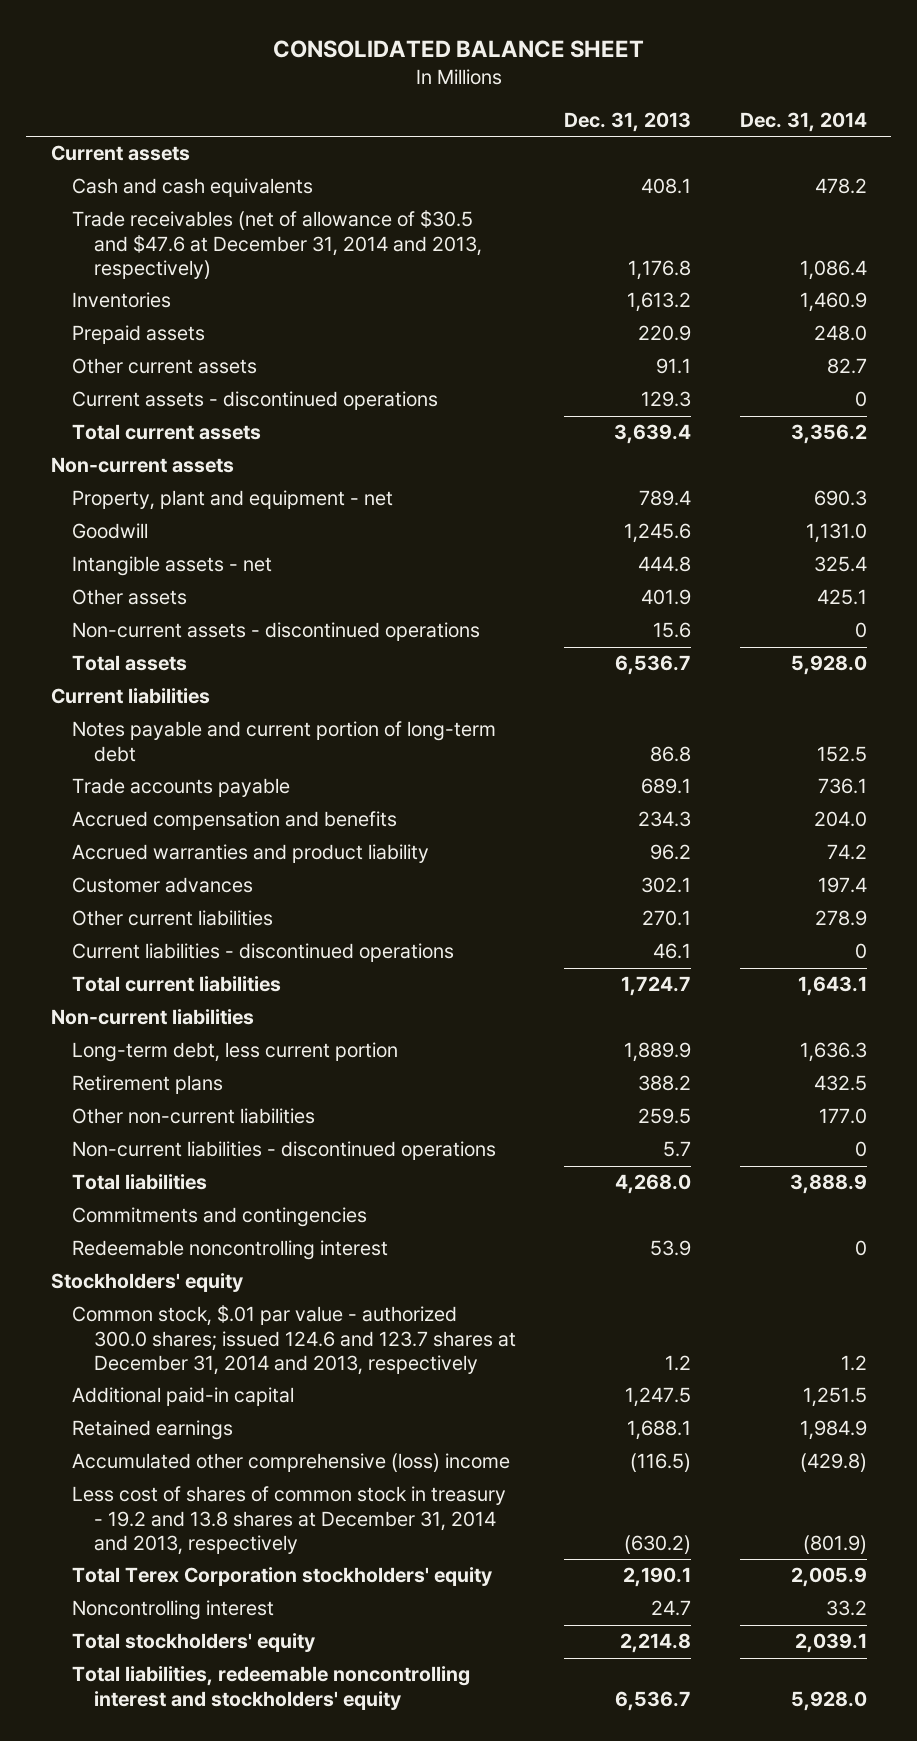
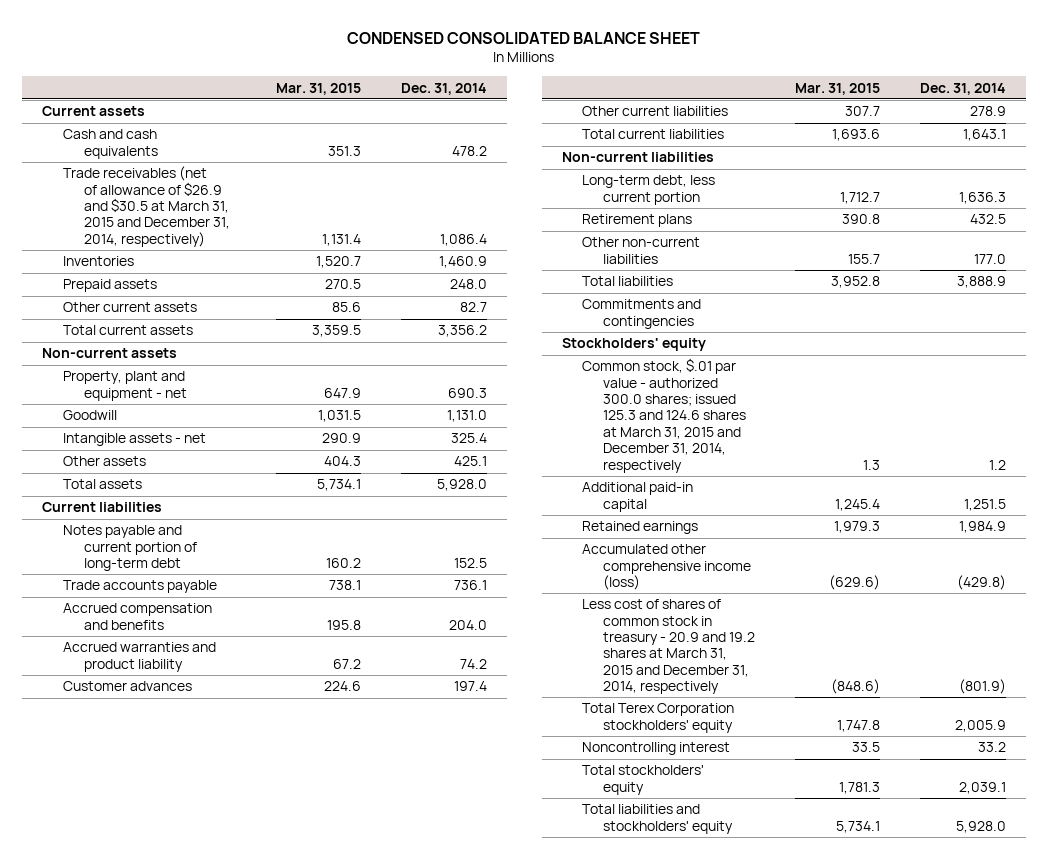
[272,40,644,59] CONSOLIDATED BALANCE SHEET -> [347,31,701,44] CONDENSED CONSOLIDATED BALANCE SHEET
[564,111,692,132] Dec. 31, 2013 -> none
none -> [276,82,362,95] Mar. 31, 2015
[72,210,482,279] Trade receivables (net of allowance of $30.5 and $47.6 at December 31, 2014 and 2013, respectively) -> [63,166,231,247] Trade receivables (net of allowance of $26.9 and $30.5 at March 31, 2015 and December 31, 2014, respectively)
[72,391,439,411] Current assets - discontinued operations -> none
[72,622,481,642] Non-current assets - discontinued operations -> none
[72,943,455,963] Current liabilities - discontinued operations -> none
[72,1141,497,1161] Non-current liabilities - discontinued operations -> none
[72,1240,389,1261] Redeemable noncontrolling interest -> none
[72,1305,516,1375] Common stock, $.01 par value - authorized 300.0 shares; issued 124.6 and 123.7 shares at December 31, 2014 and 2013, respectively -> [582,358,747,473] Common stock, $.01 par value - authorized 300.0 shares; issued 125.3 and 124.6 shares at March 31, 2015 and December 31, 2014, respectively
[72,1453,511,1473] Accumulated other comprehensive (loss) income -> [582,544,752,591] Accumulated other comprehensive income (loss)
[72,1486,507,1555] Less cost of shares of common stock in treasury - 19.2 and 13.8 shares at December 31, 2014 and 2013, respectively -> [582,599,756,695] Less cost of shares of common stock in treasury - 20.9 and 19.2 shares at March 31, 2015 and December 31, 2014, respectively
[72,1666,471,1710] Total liabilities, redeemable noncontrolling interest and stockholders' equity -> [582,804,734,834] Total liabilities and stockholders' equity

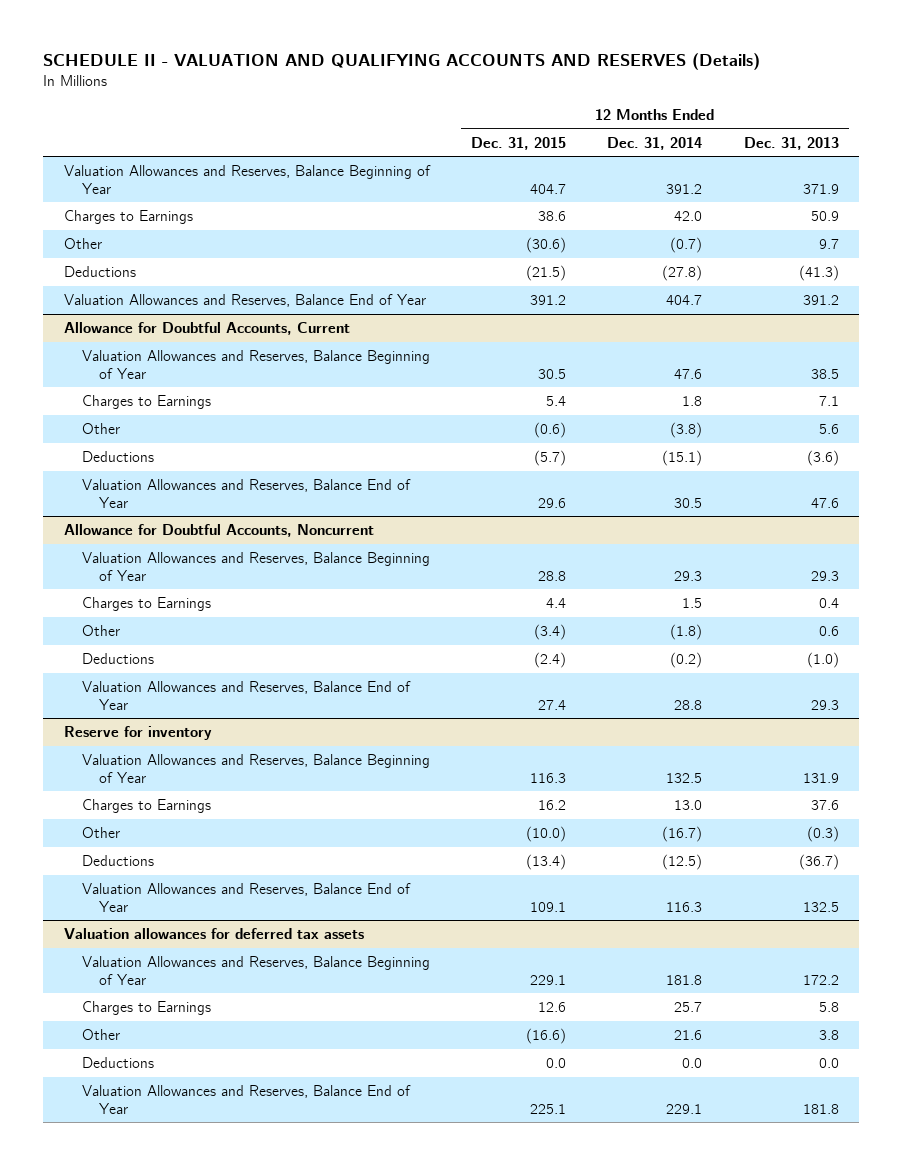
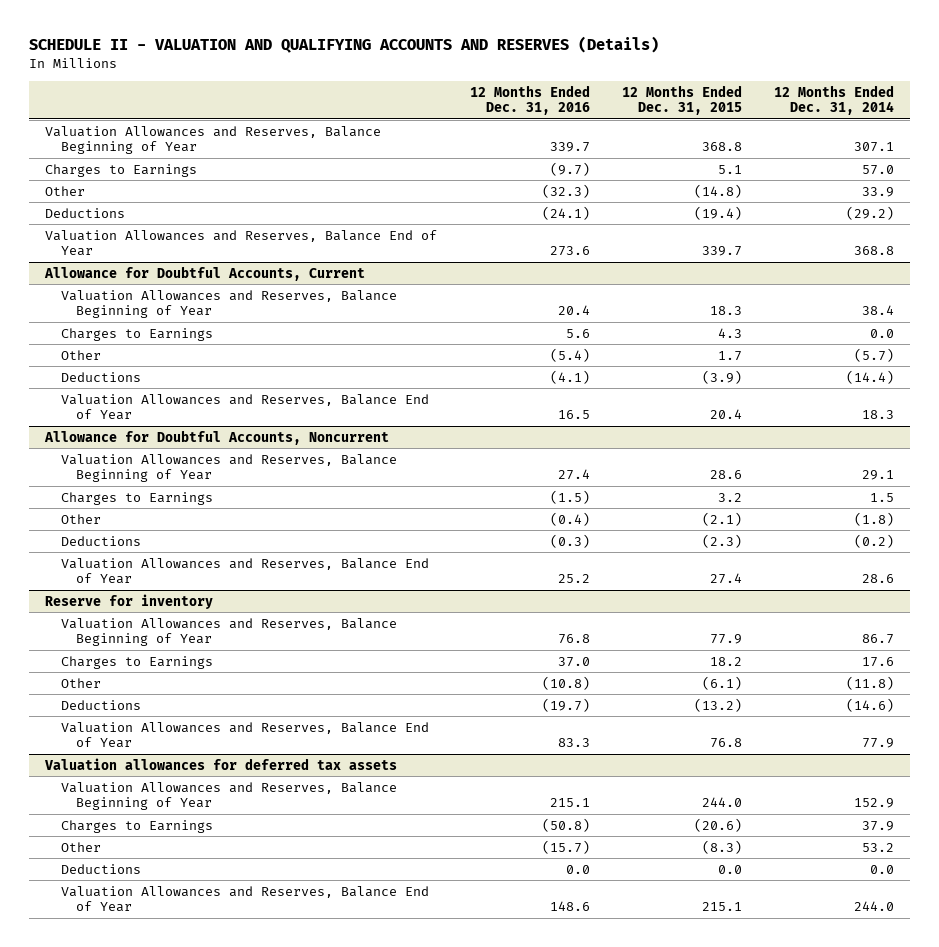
[743,136,839,150] Dec. 31, 2013 -> none
none -> [469,84,590,116] 12 Months Ended Dec. 31, 2016
[529,183,566,194] 404.7 -> [701,142,742,152] 368.8
[666,183,703,194] 391.2 -> [853,142,894,153] 307.1
[537,210,566,221] 38.6 -> [717,164,742,174] 5.1
[674,210,703,221] 42.0 -> [861,164,894,175] 57.0
[525,236,566,253] (30.6) -> [693,183,742,198] (14.8)
[670,236,703,253] (0.7) -> [861,186,894,197] 33.9
[525,264,566,281] (21.5) -> [693,205,742,220] (19.4)
[662,264,703,281] (27.8) -> [845,205,894,220] (29.2)
[529,294,566,305] 391.2 -> [701,246,742,257] 339.7
[666,294,703,305] 404.7 -> [853,246,894,256] 368.8
[537,368,566,379] 30.5 -> [709,306,742,316] 18.3
[674,368,703,379] 47.6 -> [861,305,894,316] 38.4
[545,395,566,406] 5.4 -> [717,327,742,338] 4.3
[682,395,703,406] 1.8 -> [869,328,894,338] 0.0
[533,421,566,438] (0.6) -> [717,350,742,361] 1.7
[670,421,703,438] (3.8) -> [853,347,894,362] (5.7)
[533,449,566,466] (5.7) -> [701,369,742,384] (3.9)
[662,449,703,466] (15.1) -> [845,369,894,384] (14.4)
[537,497,566,508] 29.6 -> [709,409,742,420] 20.4
[674,497,703,508] 30.5 -> [861,410,894,420] 18.3
[537,570,566,581] 28.8 -> [709,470,742,480] 28.6
[674,570,703,581] 29.3 -> [861,470,894,481] 29.1
[545,597,566,608] 4.4 -> [717,492,742,502] 3.2
[533,623,566,640] (3.4) -> [701,511,742,526] (2.1)
[533,651,566,668] (2.4) -> [701,533,742,548] (2.3)
[674,699,703,710] 28.8 -> [861,574,894,584] 28.6
[529,772,566,783] 116.3 -> [709,634,742,645] 77.9
[666,772,703,783] 132.5 -> [861,634,894,645] 86.7
[537,799,566,810] 16.2 -> [709,656,742,666] 18.2
[674,799,703,810] 13.0 -> [861,656,894,667] 17.6
[525,825,566,842] (10.0) -> [701,675,742,690] (6.1)
[662,825,703,842] (16.7) -> [845,675,894,690] (11.8)
[525,853,566,870] (13.4) -> [693,697,742,712] (13.2)
[662,853,703,870] (12.5) -> [845,697,894,712] (14.6)
[529,901,566,912] 109.1 -> [709,738,742,749] 76.8
[666,901,703,912] 116.3 -> [861,738,894,749] 77.9
[529,974,566,985] 229.1 -> [701,797,742,808] 244.0
[666,974,703,985] 181.8 -> [853,798,894,809] 152.9
[537,1001,566,1012] 12.6 -> [693,817,742,832] (20.6)
[674,1001,703,1012] 25.7 -> [861,820,894,831] 37.9
[525,1027,566,1044] (16.6) -> [701,839,742,854] (8.3)
[674,1029,703,1040] 21.6 -> [861,842,894,852] 53.2
[529,1103,566,1114] 225.1 -> [701,902,742,912] 215.1
[666,1103,703,1114] 229.1 -> [853,901,894,912] 244.0

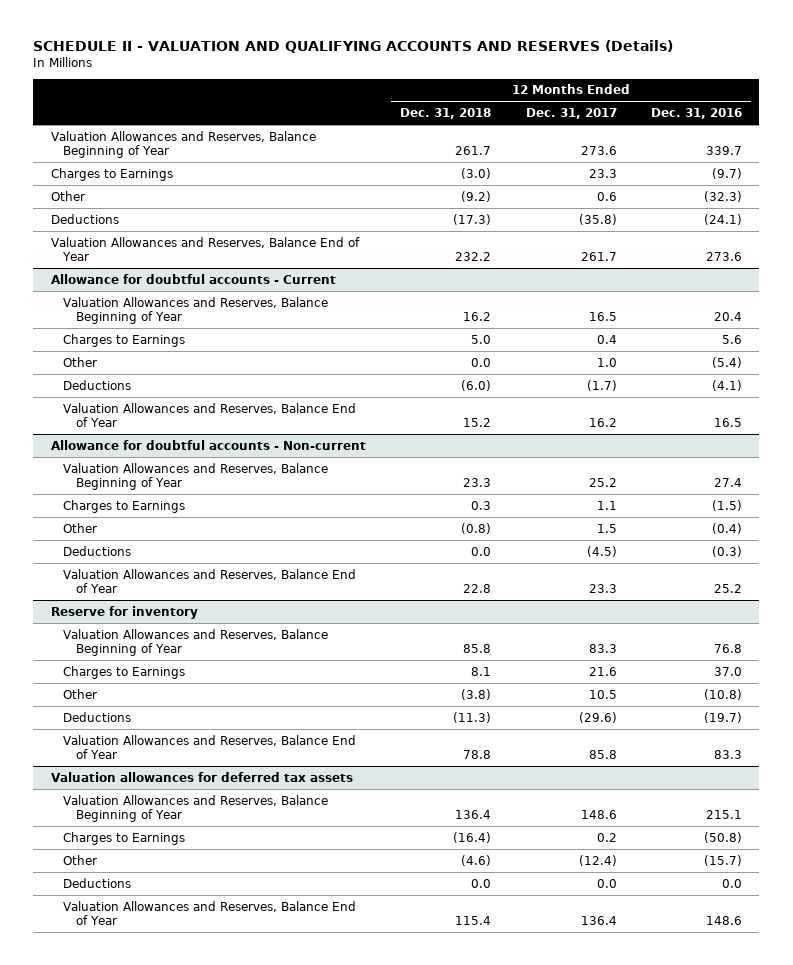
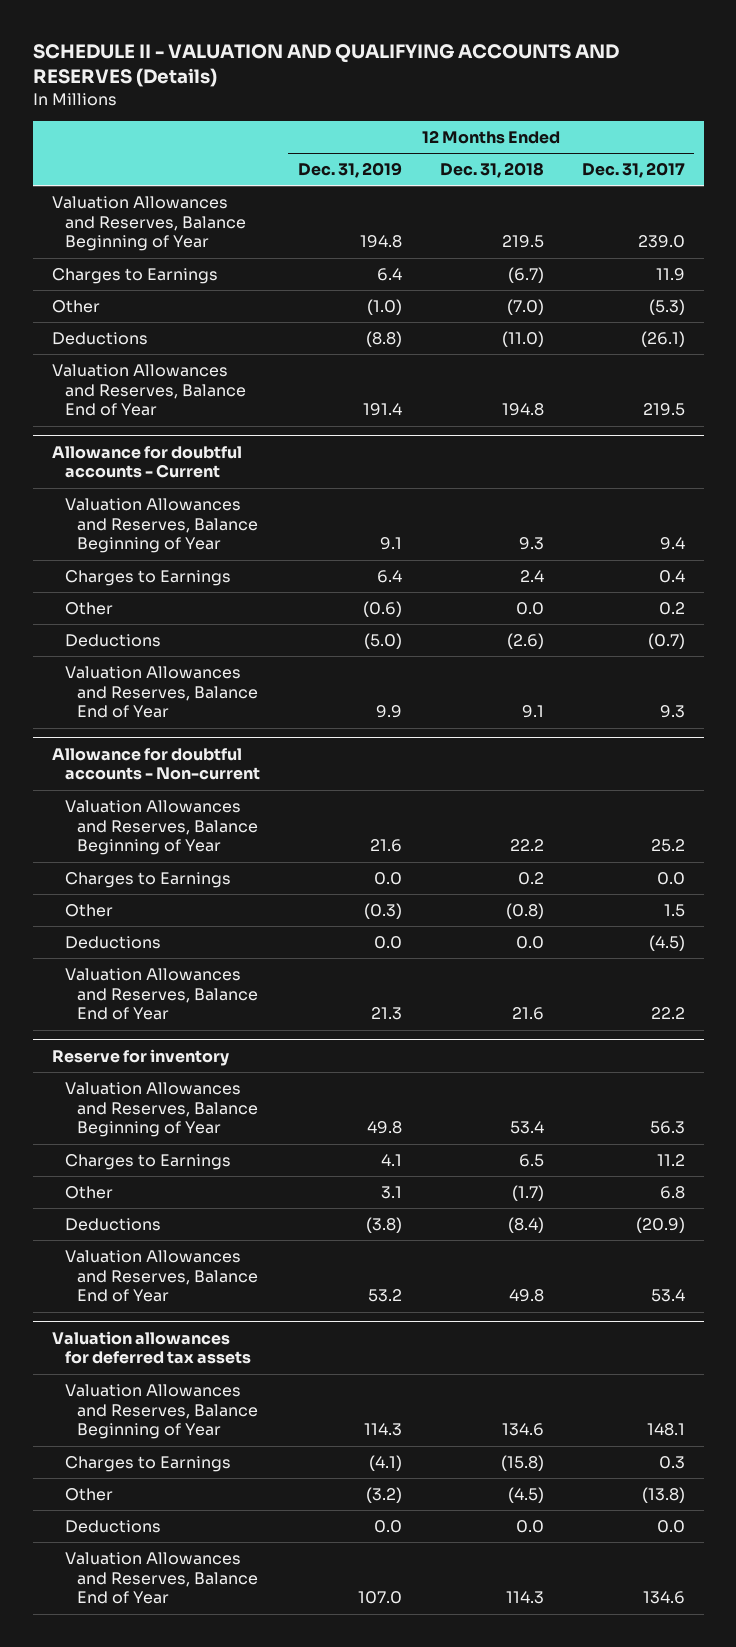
[651,108,743,120] Dec. 31, 2016 -> none
none -> [297,162,402,179] Dec. 31, 2019
[455,145,492,155] 261.7 -> [501,235,544,249] 219.5
[580,145,617,155] 273.6 -> [637,235,685,249] 239.0
[461,167,492,179] (3.0) -> [507,267,544,284] (6.7)
[588,168,617,178] 23.3 -> [655,268,685,282] 11.9
[461,190,492,202] (9.2) -> [506,299,544,316] (7.0)
[596,191,617,201] 0.6 -> [648,299,685,316] (5.3)
[453,213,492,225] (17.3) -> [501,331,544,348] (11.0)
[578,213,617,225] (35.8) -> [640,331,685,348] (26.1)
[455,251,492,261] 232.2 -> [501,403,544,417] 194.8
[580,251,617,261] 261.7 -> [642,403,685,417] 219.5
[463,311,492,321] 16.2 -> [518,537,544,551] 9.3
[588,311,617,321] 16.5 -> [659,537,685,551] 9.4
[471,334,492,344] 5.0 -> [519,570,544,583] 2.4
[596,357,617,367] 1.0 -> [658,602,685,616] 0.2
[461,379,492,391] (6.0) -> [506,633,544,650] (2.6)
[586,379,617,391] (1.7) -> [647,633,685,650] (0.7)
[463,417,492,427] 15.2 -> [521,705,544,719] 9.1
[588,417,617,427] 16.2 -> [659,705,685,719] 9.3
[463,477,492,487] 23.3 -> [509,839,544,852] 22.2
[471,500,492,510] 0.3 -> [517,872,544,886] 0.2
[596,500,617,510] 1.1 -> [656,872,685,886] 0.0
[463,583,492,593] 22.8 -> [511,1007,544,1021] 21.6
[588,583,617,593] 23.3 -> [650,1007,685,1020] 22.2
[463,643,492,653] 85.8 -> [509,1121,544,1135] 53.4
[588,643,617,653] 83.3 -> [649,1121,685,1135] 56.3
[471,666,492,676] 8.1 -> [518,1154,544,1168] 6.5
[588,666,617,676] 21.6 -> [656,1154,685,1167] 11.2
[461,688,492,700] (3.8) -> [511,1185,544,1202] (1.7)
[588,689,617,699] 10.5 -> [659,1186,685,1200] 6.8
[453,711,492,723] (11.3) -> [507,1217,544,1234] (8.4)
[578,711,617,723] (29.6) -> [635,1217,685,1234] (20.9)
[463,749,492,759] 78.8 -> [508,1289,544,1303] 49.8
[588,749,617,759] 85.8 -> [650,1289,685,1303] 53.4
[455,809,492,819] 136.4 -> [501,1423,544,1437] 134.6
[580,809,617,819] 148.6 -> [646,1423,685,1437] 148.1
[453,831,492,843] (16.4) -> [500,1455,544,1472] (15.8)
[596,832,617,842] 0.2 -> [658,1456,685,1470] 0.3
[461,854,492,866] (4.6) -> [507,1487,544,1504] (4.5)
[578,854,617,866] (12.4) -> [641,1487,685,1504] (13.8)
[455,915,492,925] 115.4 -> [505,1591,544,1605] 114.3
[580,915,617,925] 136.4 -> [642,1591,685,1605] 134.6

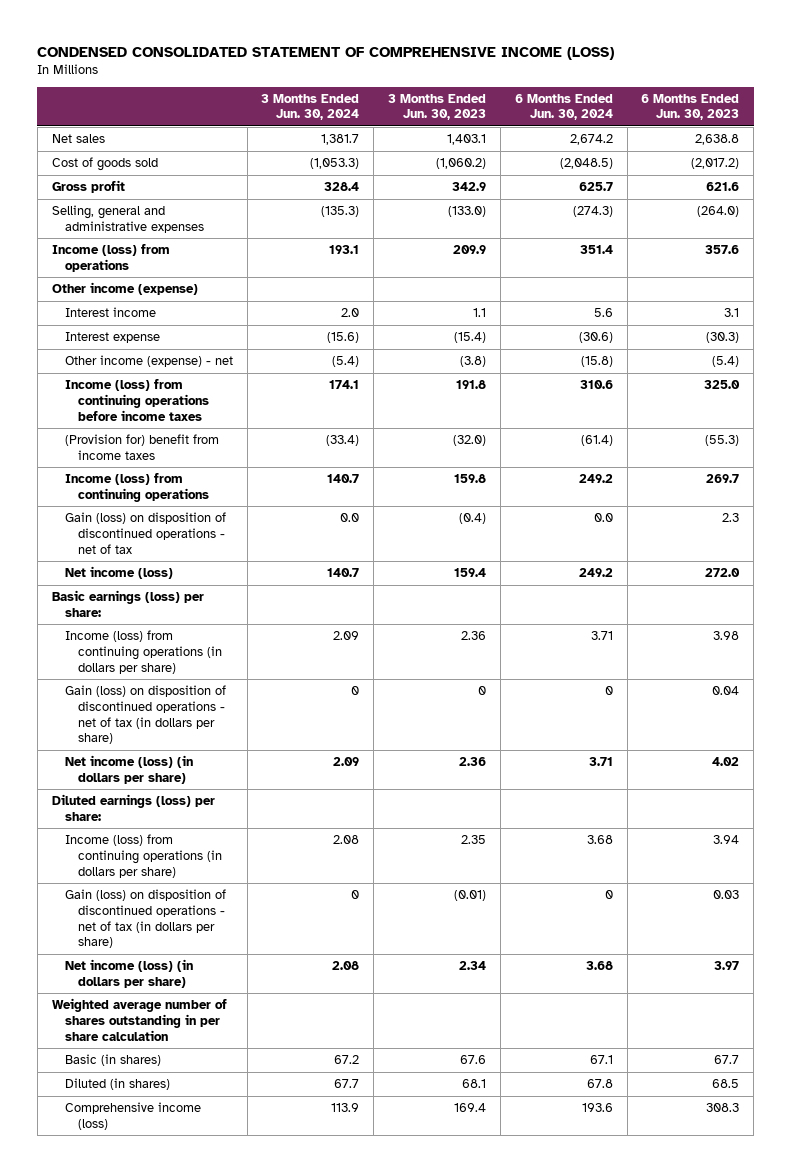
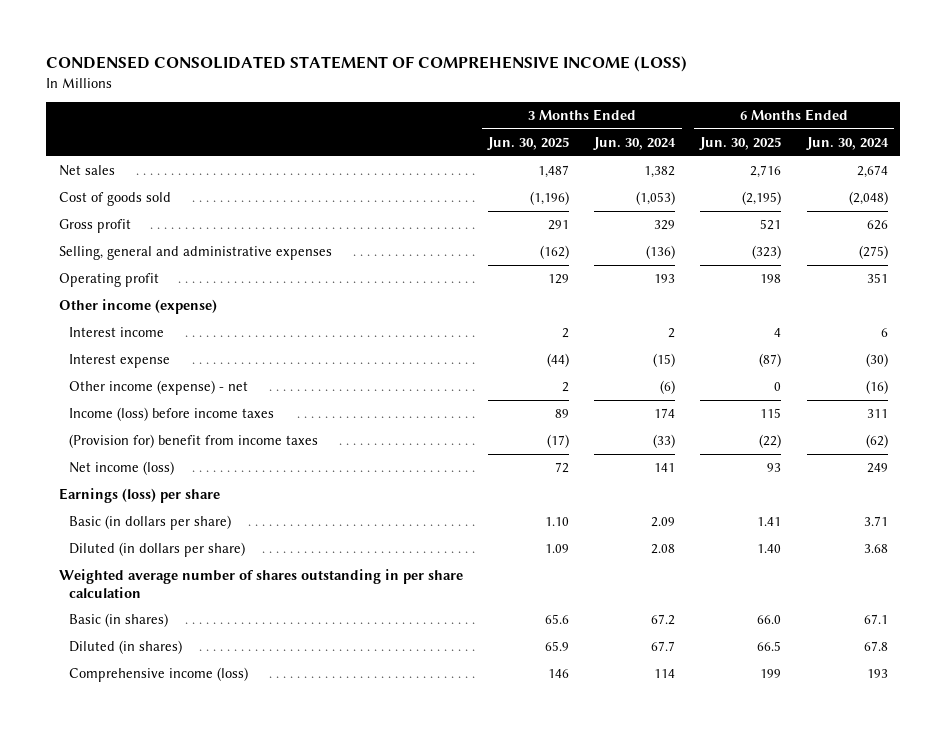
[388,93,487,121] 3 Months Ended Jun. 30, 2023 -> none
[641,93,740,121] 6 Months Ended Jun. 30, 2023 -> none
none -> [487,136,570,150] Jun. 30, 2025
none -> [699,136,782,150] Jun. 30, 2025
[51,244,170,272] Income (loss) from operations -> none
[321,134,360,146] 1,381.7 -> [644,166,676,179] 1,382
[569,134,613,146] 2,674.2 -> [856,165,888,179] 2,674
[310,158,360,170] (1,053.3) -> [636,191,676,206] (1,053)
[559,158,613,170] (2,048.5) -> [848,191,888,206] (2,048)
[324,182,360,192] 328.4 -> [654,220,676,231] 329
[578,182,613,192] 625.7 -> [866,220,888,231] 626
[321,206,360,218] (135.3) -> [646,245,676,260] (136)
[572,206,613,218] (274.3) -> [858,245,888,260] (275)
none -> [58,273,159,288] Operating profit
[64,473,209,502] Income (loss) from continuing operations -> none
[64,512,226,554] Gain (loss) on disposition of discontinued operations - net of tax -> none
[64,630,222,674] Income (loss) from continuing operations (in dollars per share) -> none
[64,685,226,745] Gain (loss) on disposition of discontinued operations - net of tax (in dollars per share) -> none
[51,794,215,821] Diluted earnings (loss) per share: -> none
[64,834,222,878] Income (loss) from continuing operations (in dollars per share) -> none
[64,889,226,949] Gain (loss) on disposition of discontinued operations - net of tax (in dollars per share) -> none
[341,308,360,318] 2.0 -> [668,328,676,339] 2
[593,308,613,318] 5.6 -> [880,328,888,338] 6
[327,332,360,344] (15.6) -> [653,353,676,368] (15)
[578,332,613,344] (30.6) -> [865,353,888,368] (30)
[332,356,360,368] (5.4) -> [660,380,676,395] (6)
[580,356,613,368] (15.8) -> [865,380,888,395] (16)
[64,379,209,421] Income (loss) from continuing operations before income taxes -> [69,407,275,422] Income (loss) before income taxes
[329,380,360,390] 174.1 -> [654,408,676,419] 174
[579,380,613,390] 310.6 -> [866,409,888,419] 311
[326,435,360,447] (33.4) -> [653,434,676,449] (33)
[580,435,613,447] (61.4) -> [865,434,888,449] (62)
[327,568,360,578] 140.7 -> [654,463,676,473] 141
[578,568,613,578] 249.2 -> [866,463,888,474] 249
[51,590,204,617] Basic earnings (loss) per share: -> [58,488,220,504] Earnings (loss) per share
[64,755,193,784] Net income (loss) (in dollars per share) -> [69,515,232,531] Basic (in dollars per share)
[64,959,193,988] Net income (loss) (in dollars per share) -> [69,542,246,558] Diluted (in dollars per share)
[331,1103,360,1113] 113.9 -> [654,669,676,679] 114
[581,1103,613,1113] 193.6 -> [866,669,888,679] 193

